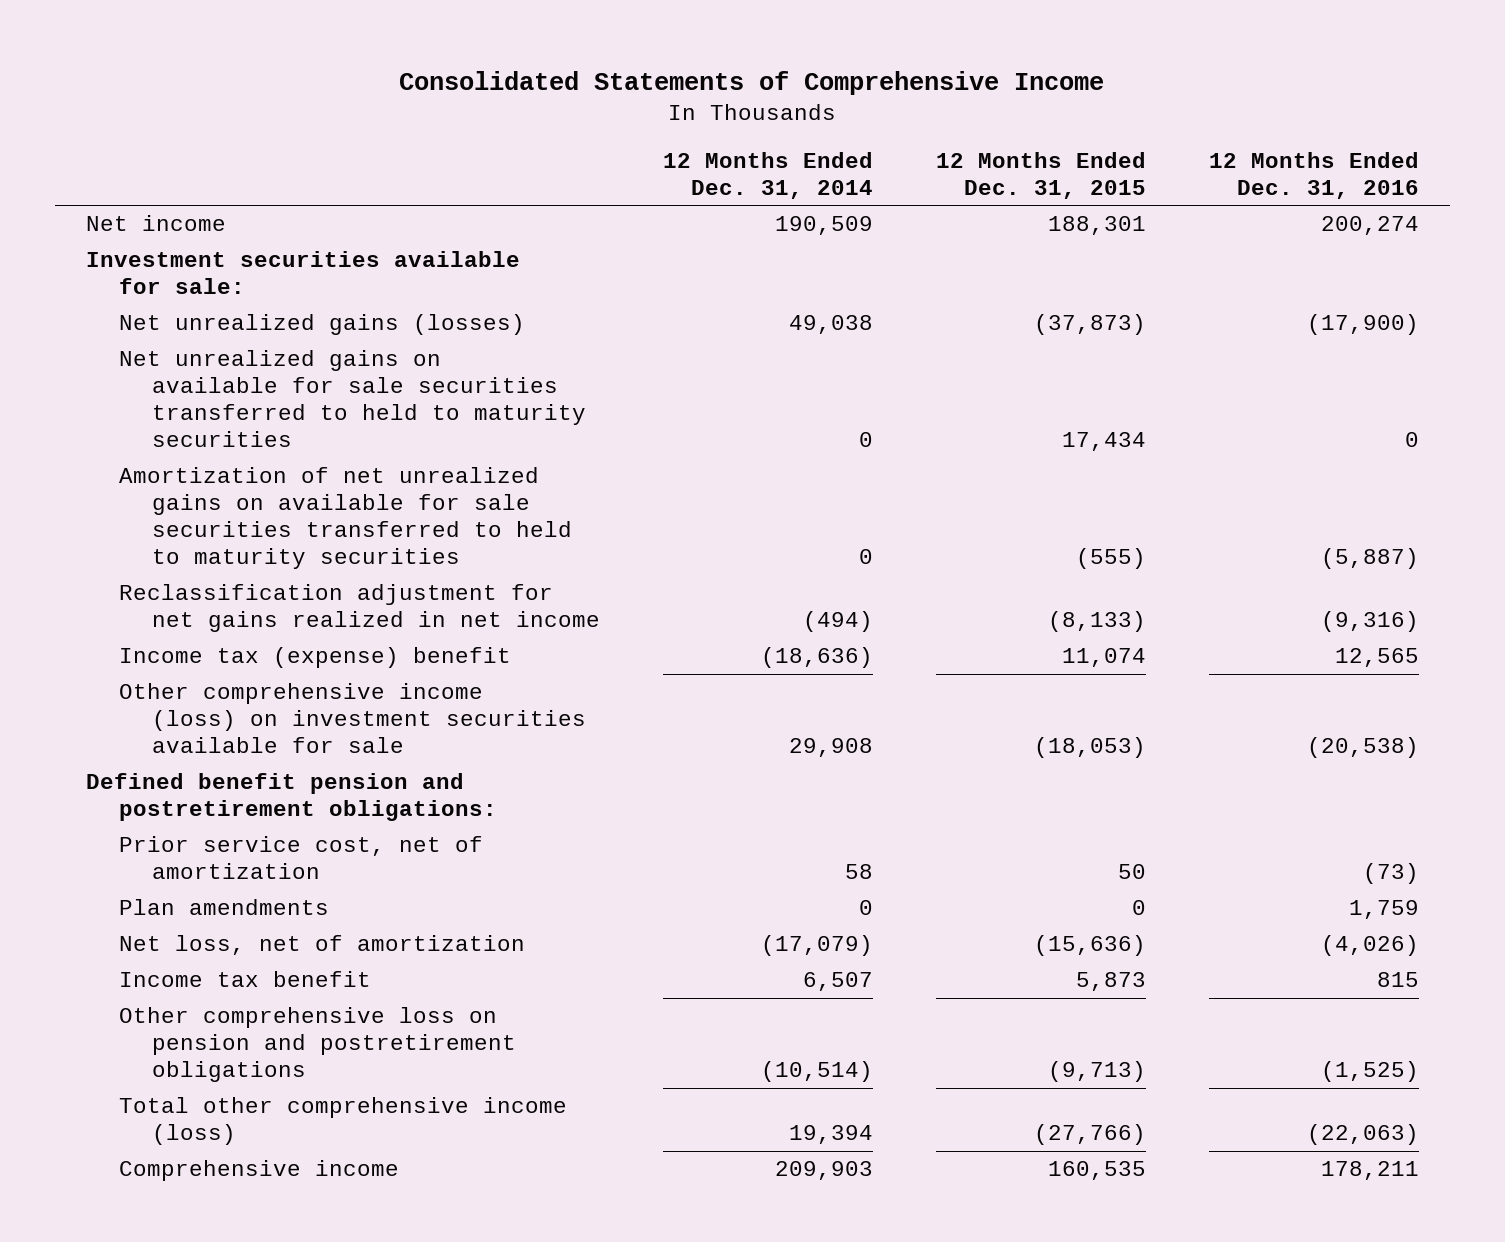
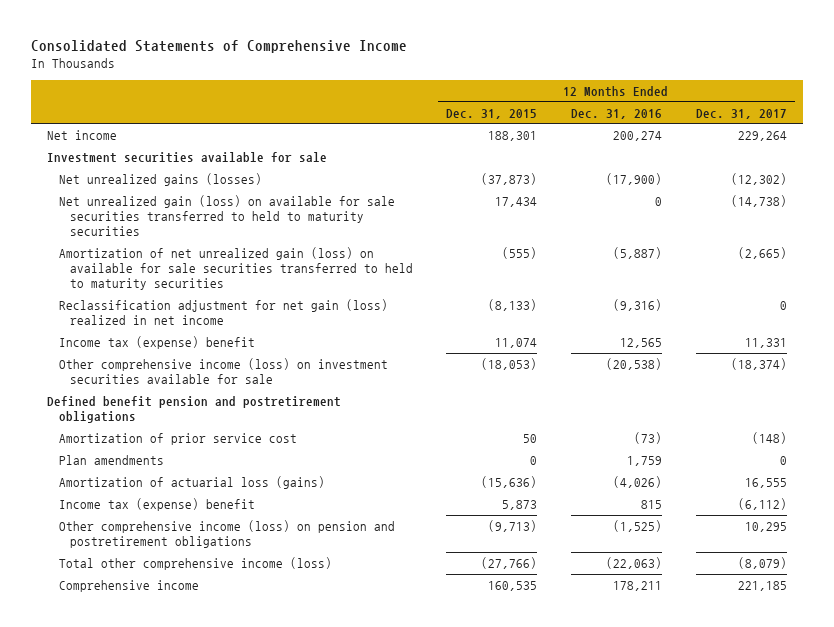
[662,151,873,199] 12 Months Ended Dec. 31, 2014 -> none
none -> [695,108,787,119] Dec. 31, 2017
[86,251,521,295] Investment securities available for sale: -> [47,151,328,163] Investment securities available for sale
[119,350,587,448] Net unrealized gains on available for sale securities transferred to held to maturity securities -> [58,194,395,236] Net unrealized gain (loss) on available for sale securities transferred to held to maturity securities
[119,467,573,570] Amortization of net unrealized gains on available for sale securities transferred to held to maturity securities -> [58,246,413,290] Amortization of net unrealized gain (loss) on available for sale securities transferred to held to maturity securities
[119,584,601,633] Reclassification adjustment for net gains realized in net income -> [58,298,388,325] Reclassification adjustment for net gain (loss) realized in net income
[86,773,498,822] Defined benefit pension and postretirement obligations: -> [47,395,342,423] Defined benefit pension and postretirement obligations
[119,836,484,880] Prior service cost, net of amortization -> [58,432,297,445] Amortization of prior service cost
[119,935,526,956] Net loss, net of amortization -> [58,475,325,489] Amortization of actuarial loss (gains)
[119,971,372,988] Income tax benefit -> [58,497,255,511] Income tax (expense) benefit
[119,1007,517,1083] Other comprehensive loss on pension and postretirement obligations -> [58,519,395,548] Other comprehensive income (loss) on pension and postretirement obligations

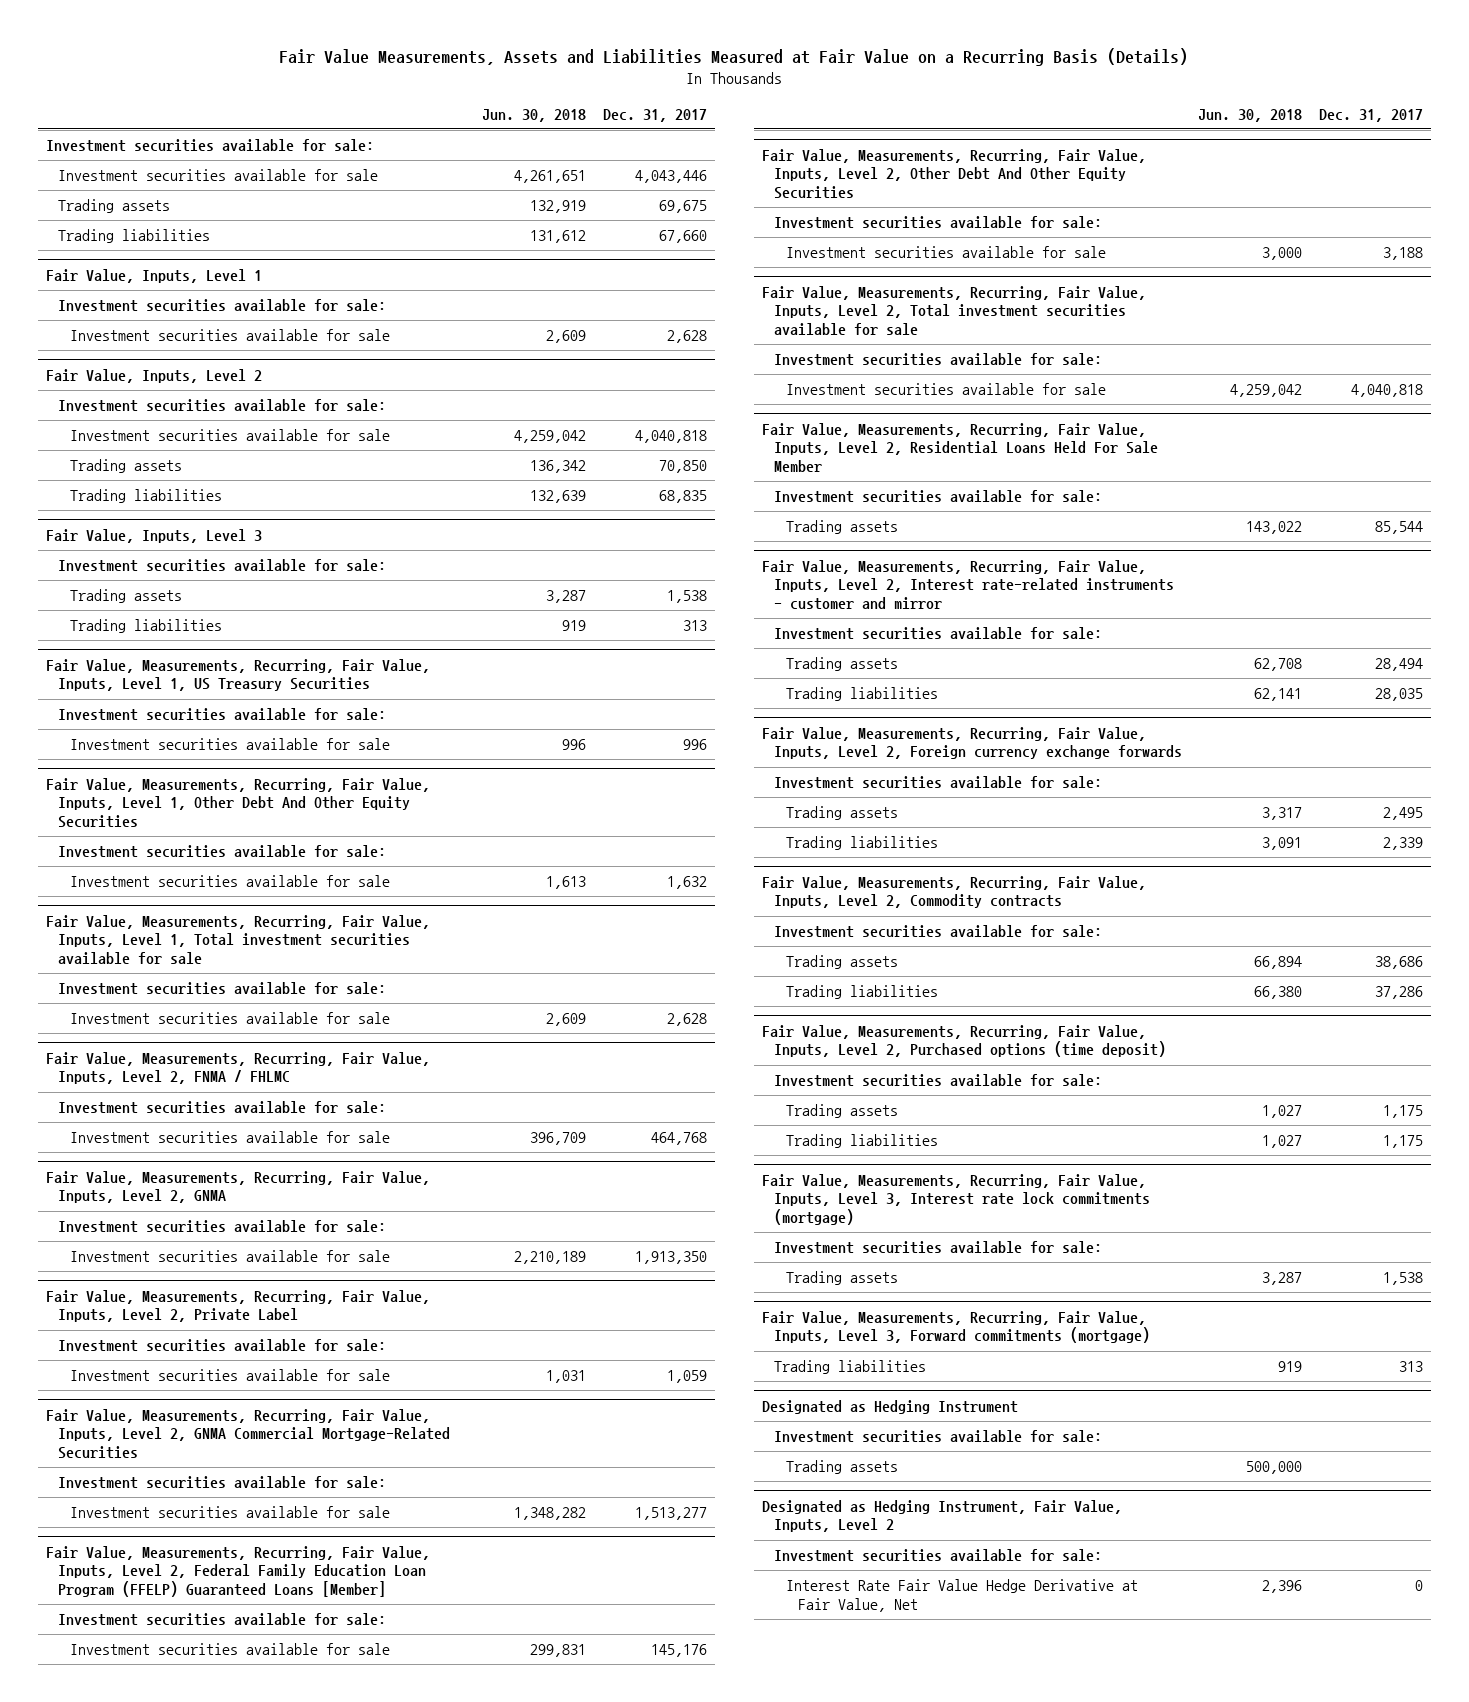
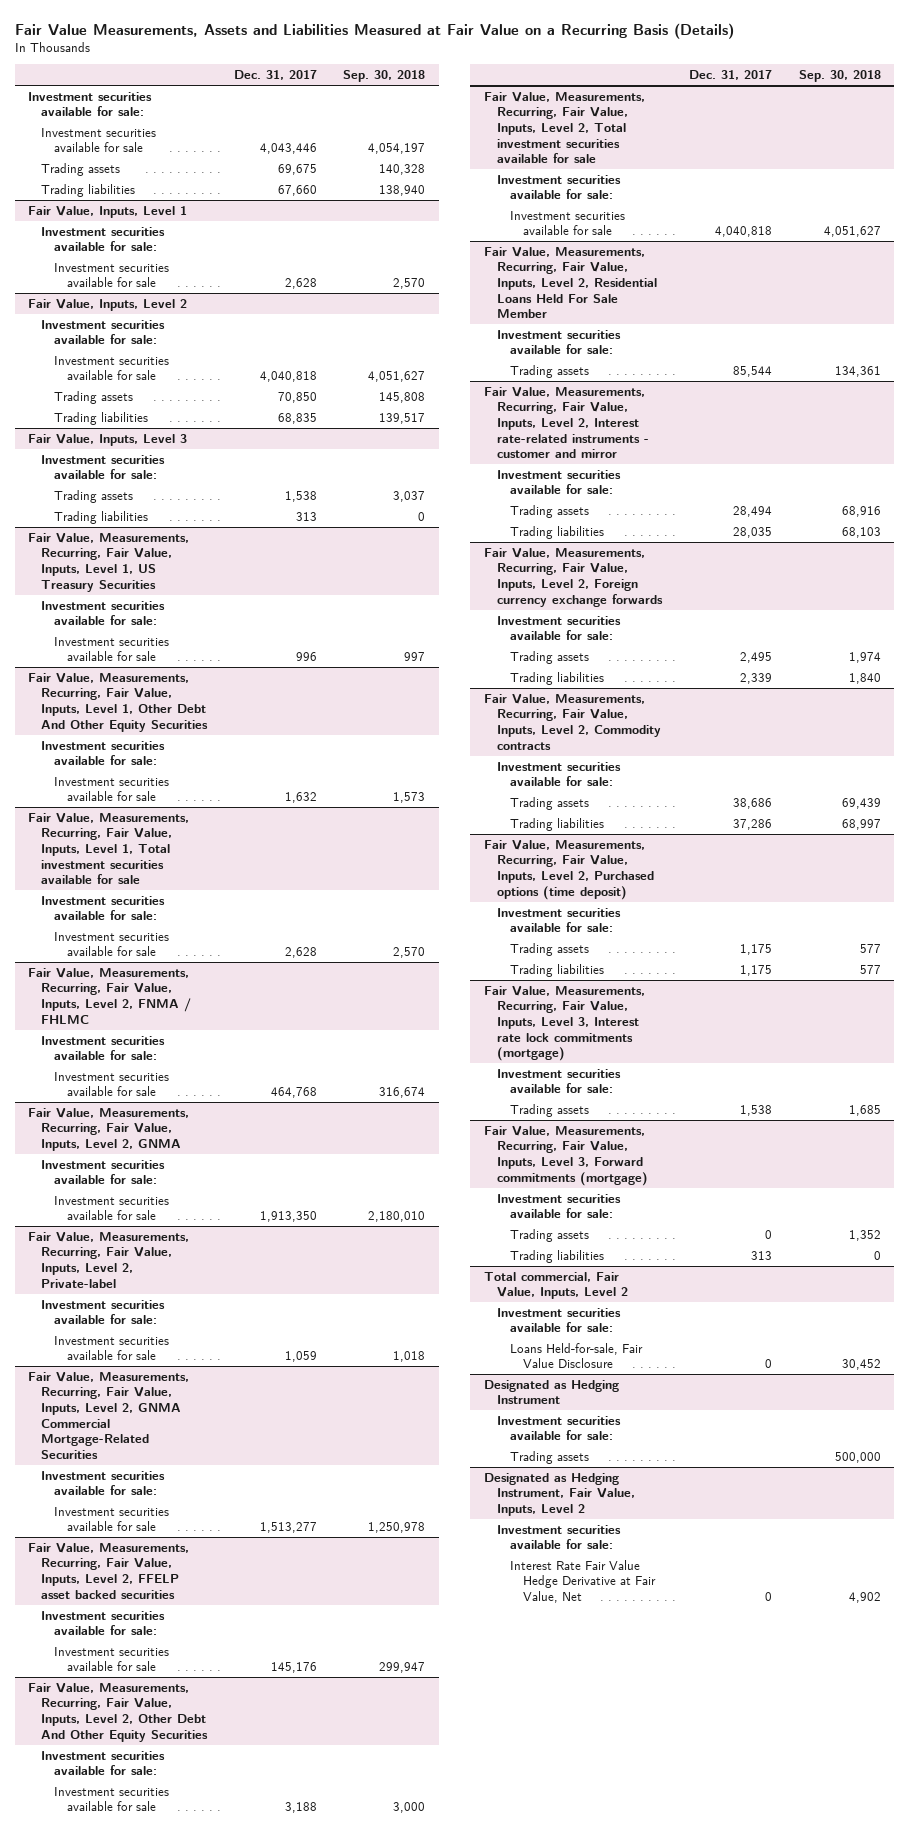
[482,108,587,122] Jun. 30, 2018 -> none
none -> [343,70,426,83] Sep. 30, 2018
[46,1289,431,1323] Fair Value, Measurements, Recurring, Fair Value, Inputs, Level 2, Private Label -> [28,1231,190,1288] Fair Value, Measurements, Recurring, Fair Value, Inputs, Level 2, Private-label
[46,1545,431,1598] Fair Value, Measurements, Recurring, Fair Value, Inputs, Level 2, Federal Family Education Loan Program (FFELP) Guaranteed Loans [Member] -> none
none -> [28,1542,190,1599] Fair Value, Measurements, Recurring, Fair Value, Inputs, Level 2, FFELP asset backed securities
none -> [496,1193,621,1219] Investment securities available for sale:
none -> [509,1228,589,1242] Trading assets
none -> [483,1271,628,1300] Total commercial, Fair Value, Inputs, Level 2
none -> [496,1307,621,1333] Investment securities available for sale:
none -> [509,1342,643,1369] Loans Held-for-sale, Fair Value Disclosure

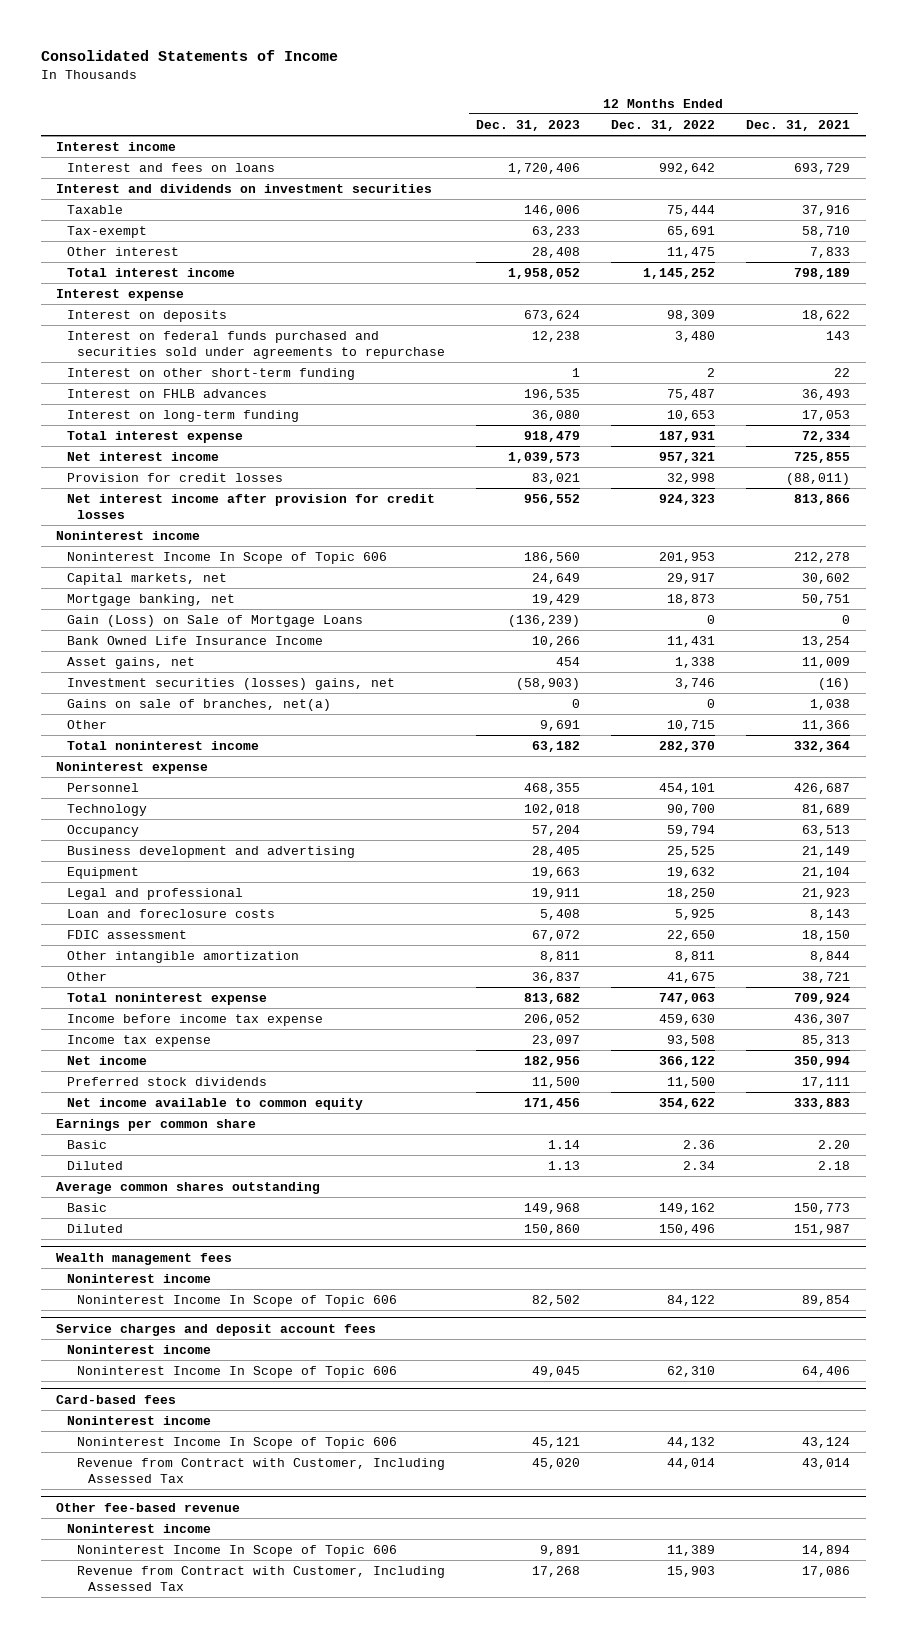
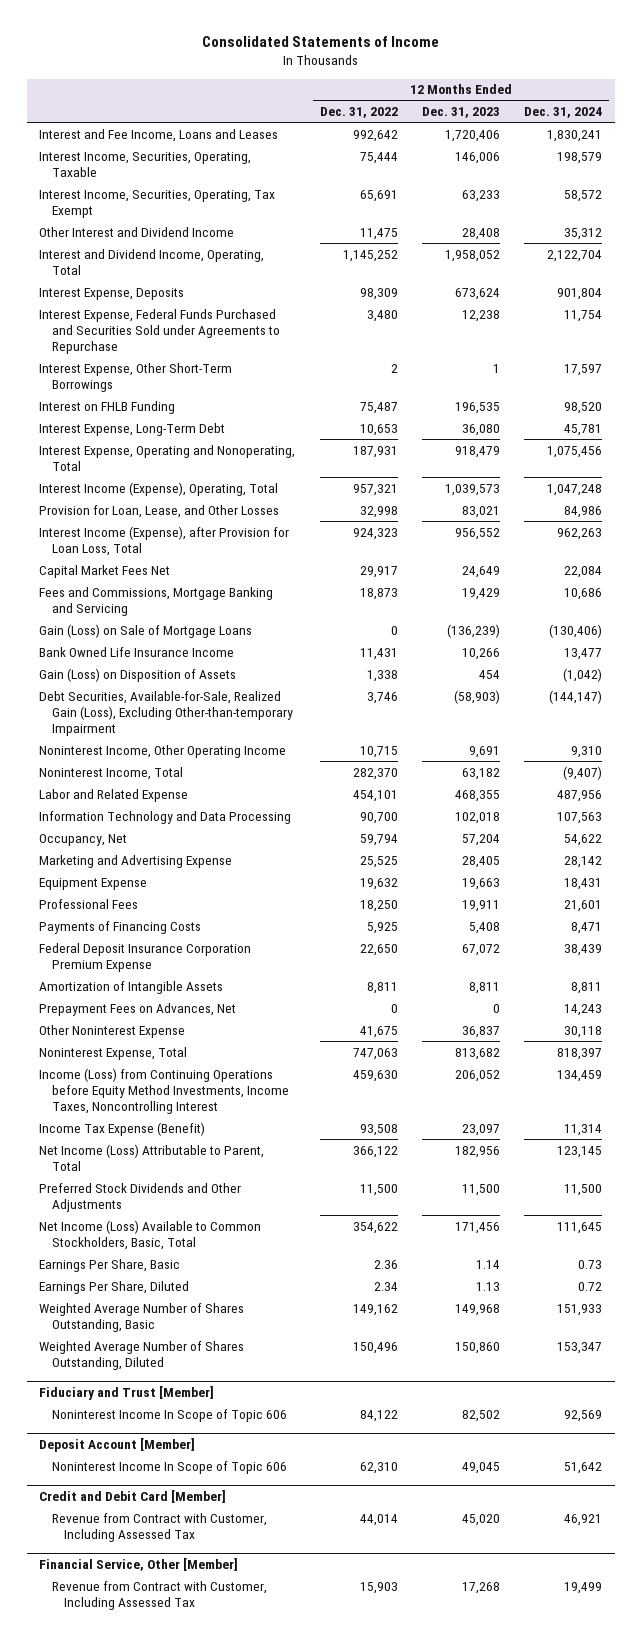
[746,120,851,132] Dec. 31, 2021 -> none
none -> [524,107,603,119] Dec. 31, 2024
[56,142,177,152] Interest income -> none
[56,184,433,194] Interest and dividends on investment securities -> none
[56,289,185,302] Interest expense -> none
[56,531,201,541] Noninterest income -> none
[66,552,387,565] Noninterest Income In Scope of Topic 606 -> none
[66,163,275,173] Interest and fees on loans -> [39,128,279,142] Interest and Fee Income, Loans and Leases
[66,205,123,215] Taxable -> [39,151,252,177] Interest Income, Securities, Operating, Taxable
[66,226,147,239] Tax-exempt -> [39,189,276,218] Interest Income, Securities, Operating, Tax Exempt
[66,247,179,257] Other interest -> [39,226,235,237] Other Interest and Dividend Income
[66,268,235,278] Total interest income -> [39,248,265,275] Interest and Dividend Income, Operating, Total
[66,310,227,323] Interest on deposits -> [39,287,185,300] Interest Expense, Deposits
[66,331,446,360] Interest on federal funds purchased and securities sold under agreements to repurchase -> [39,308,280,354] Interest Expense, Federal Funds Purchased and Securities Sold under Agreements to Repurchase
[66,368,355,381] Interest on other short-term funding -> [39,362,233,392] Interest Expense, Other Short-Term Borrowings
[66,389,267,399] Interest on FHLB advances -> [39,400,176,414] Interest on FHLB Funding
[66,410,299,423] Interest on long-term funding -> [39,422,226,436] Interest Expense, Long-Term Debt
[66,431,243,444] Total interest expense -> [39,444,296,471] Interest Expense, Operating and Nonoperating, Total
[66,452,219,462] Net interest income -> [39,481,279,496] Interest Income (Expense), Operating, Total
[66,473,283,483] Provision for credit losses -> [39,504,280,518] Provision for Loan, Lease, and Other Losses
[66,494,435,520] Net interest income after provision for credit losses -> [39,525,290,556] Interest Income (Expense), after Provision for Loan Loss, Total
[66,573,227,586] Capital markets, net -> [39,564,171,578] Capital Market Fees Net
[66,594,235,607] Mortgage banking, net -> [39,586,274,616] Fees and Commissions, Mortgage Banking and Servicing
[66,699,331,712] Gains on sale of branches, net(a) -> none
[56,762,209,775] Noninterest expense -> none
[56,1119,257,1132] Earnings per common share -> none
[56,1182,321,1195] Average common shares outstanding -> none
[66,1274,211,1284] Noninterest income -> none
[66,657,195,670] Asset gains, net -> [39,667,237,682] Gain (Loss) on Disposition of Assets
[66,678,395,691] Investment securities (losses) gains, net -> [39,690,293,736] Debt Securities, Available-for-Sale, Realized Gain (Loss), Excluding Other-than-temporary Impairment
[66,720,107,730] Other -> [39,744,287,758] Noninterest Income, Other Operating Income
[66,741,259,751] Total noninterest income -> [39,766,184,780] Noninterest Income, Total
[66,783,139,793] Personnel -> [39,788,189,802] Labor and Related Expense
[66,804,147,817] Technology -> [39,810,292,824] Information Technology and Data Processing
[66,825,139,838] Occupancy -> [39,833,128,846] Occupancy, Net
[66,846,355,859] Business development and advertising -> [39,854,233,868] Marketing and Advertising Expense
[66,867,139,880] Equipment -> [39,877,148,890] Equipment Expense
[66,888,243,901] Legal and professional -> [39,898,139,909] Professional Fees
[66,909,275,919] Loan and foreclosure costs -> [39,920,202,934] Payments of Financing Costs
[66,930,187,940] FDIC assessment -> [39,942,252,972] Federal Deposit Insurance Corporation Premium Expense
[66,951,299,964] Other intangible amortization -> [39,980,224,994] Amortization of Intangible Assets
none -> [39,1002,237,1016] Prepayment Fees on Advances, Net
[66,972,107,982] Other -> [39,1024,186,1038] Other Noninterest Expense
[66,993,267,1006] Total noninterest expense -> [39,1046,188,1060] Noninterest Expense, Total
[66,1014,323,1027] Income before income tax expense -> [39,1067,289,1114] Income (Loss) from Continuing Operations before Equity Method Investments, Income Taxes, Noncontrolling Interest
[66,1035,211,1048] Income tax expense -> [39,1121,206,1136] Income Tax Expense (Benefit)
[66,1056,147,1066] Net income -> [39,1143,265,1171] Net Income (Loss) Attributable to Parent, Total
[66,1077,267,1087] Preferred stock dividends -> [39,1182,242,1212] Preferred Stock Dividends and Other Adjustments
[66,1098,363,1111] Net income available to common equity -> [39,1219,262,1250] Net Income (Loss) Available to Common Stockholders, Basic, Total
[66,1140,107,1150] Basic -> [39,1258,181,1272] Earnings Per Share, Basic
[66,1161,123,1171] Diluted -> [39,1280,190,1294] Earnings Per Share, Diluted
[66,1203,107,1213] Basic -> [39,1302,245,1332] Weighted Average Number of Shares Outstanding, Basic
[66,1224,123,1234] Diluted -> [39,1340,245,1370] Weighted Average Number of Shares Outstanding, Diluted
[56,1253,233,1266] Wealth management fees -> [39,1385,215,1400] Fiduciary and Trust [Member]
[66,1345,211,1355] Noninterest income -> none
[56,1324,377,1337] Service charges and deposit account fees -> [39,1437,196,1452] Deposit Account [Member]
[66,1416,211,1426] Noninterest income -> none
[77,1437,398,1450] Noninterest Income In Scope of Topic 606 -> none
[56,1395,177,1405] Card-based fees -> [39,1489,227,1503] Credit and Debit Card [Member]
[66,1524,211,1534] Noninterest income -> none
[77,1545,398,1558] Noninterest Income In Scope of Topic 606 -> none
[56,1503,241,1513] Other fee-based revenue -> [39,1557,239,1571] Financial Service, Other [Member]

